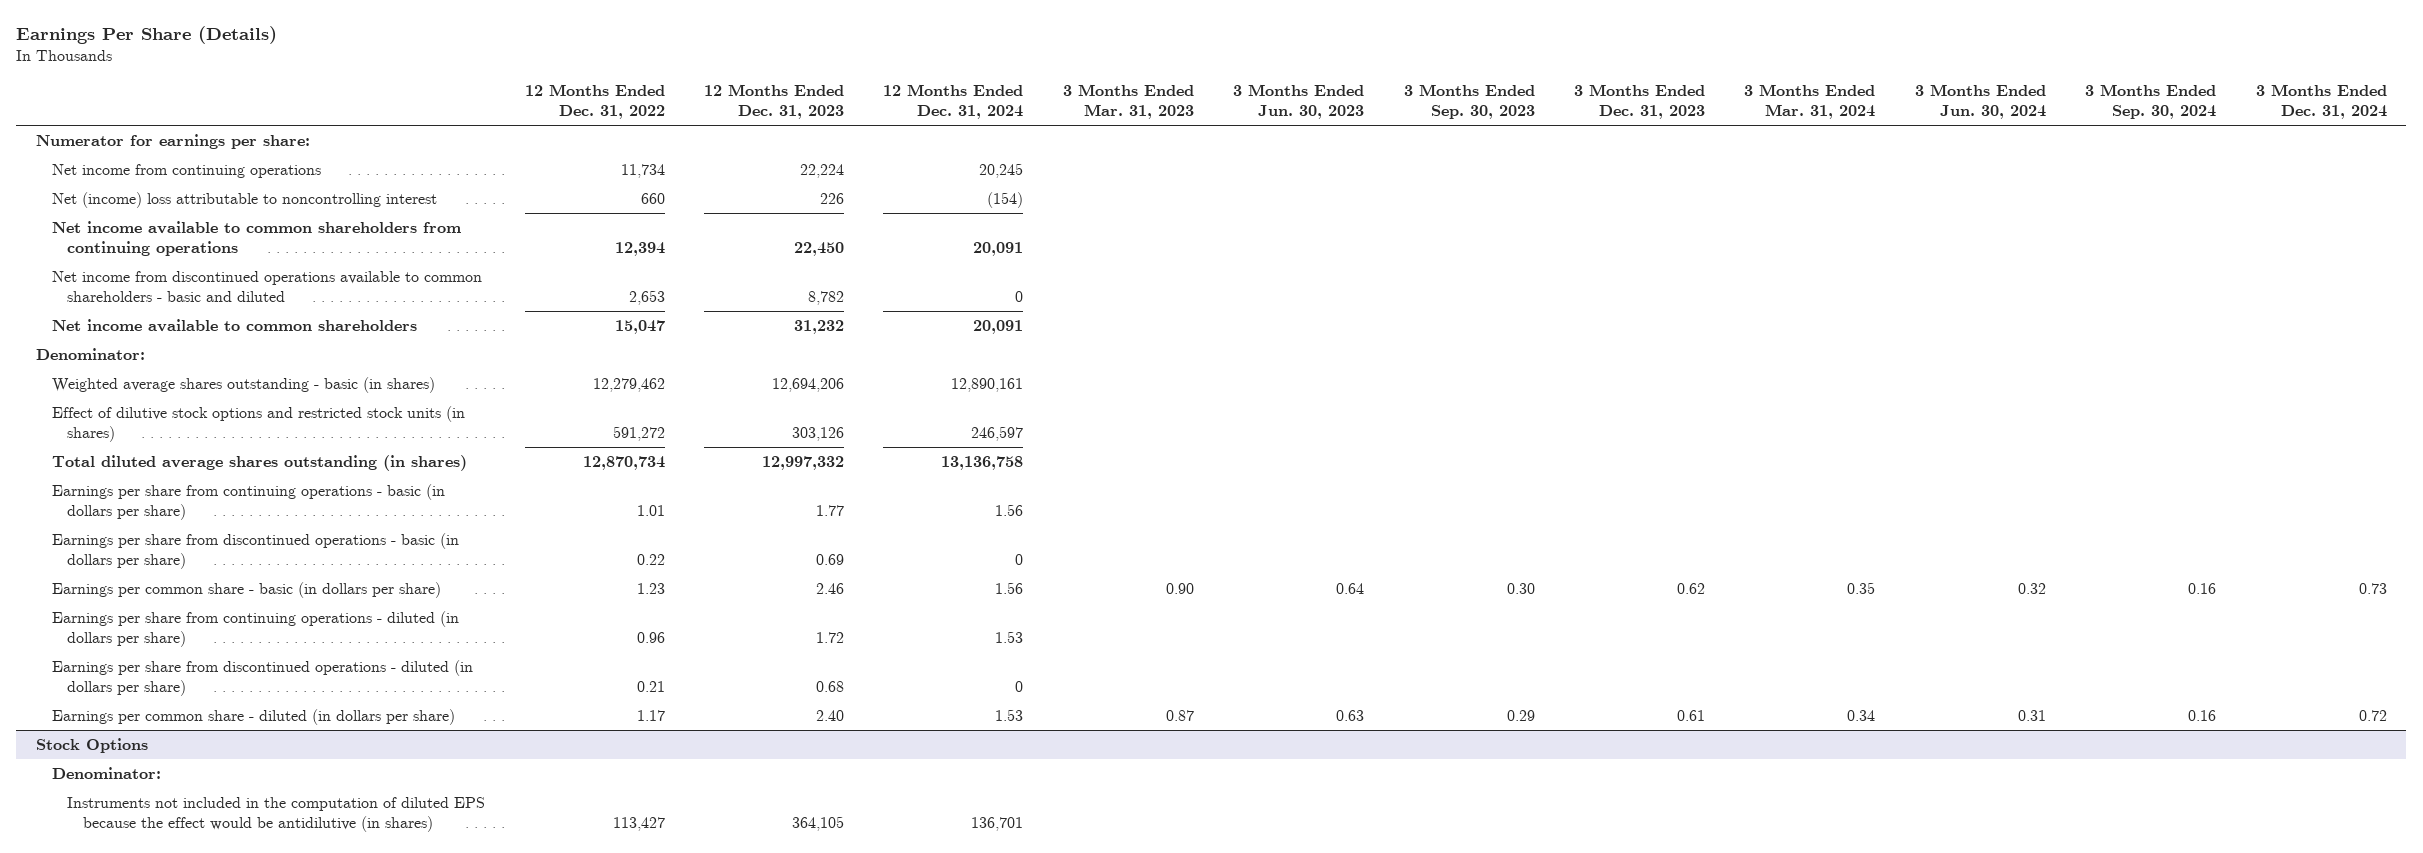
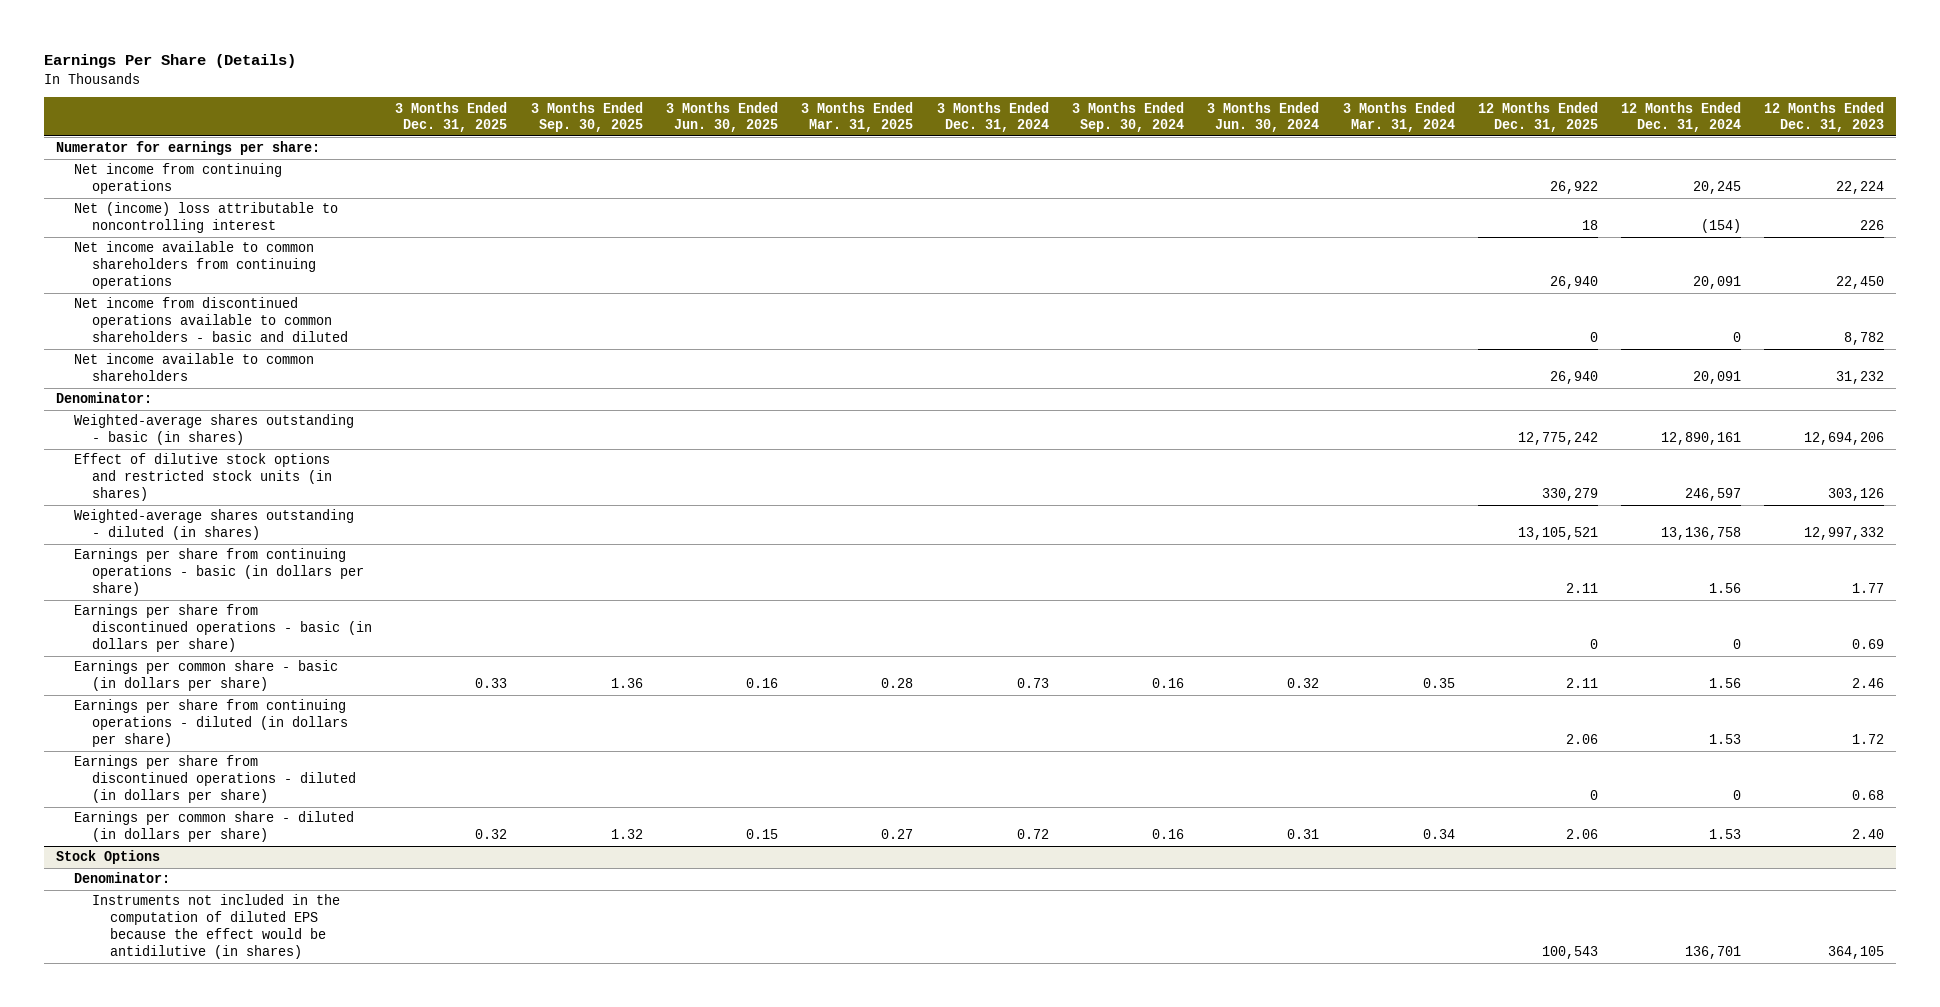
[524,84,665,119] 12 Months Ended Dec. 31, 2022 -> none
[1062,84,1194,119] 3 Months Ended Mar. 31, 2023 -> none
[1233,84,1365,119] 3 Months Ended Jun. 30, 2023 -> none
[1403,84,1535,119] 3 Months Ended Sep. 30, 2023 -> none
[1574,84,1706,119] 3 Months Ended Dec. 31, 2023 -> none
none -> [395,101,508,133] 3 Months Ended Dec. 31, 2025
none -> [530,101,643,133] 3 Months Ended Sep. 30, 2025
none -> [665,101,778,133] 3 Months Ended Jun. 30, 2025
none -> [801,101,914,133] 3 Months Ended Mar. 31, 2025
none -> [1477,101,1598,133] 12 Months Ended Dec. 31, 2025
[51,376,435,393] Weighted average shares outstanding - basic (in shares) -> [73,414,354,446] Weighted-average shares outstanding - basic (in shares)
[51,454,467,471] Total diluted average shares outstanding (in shares) -> [73,509,354,541] Weighted-average shares outstanding - diluted (in shares)

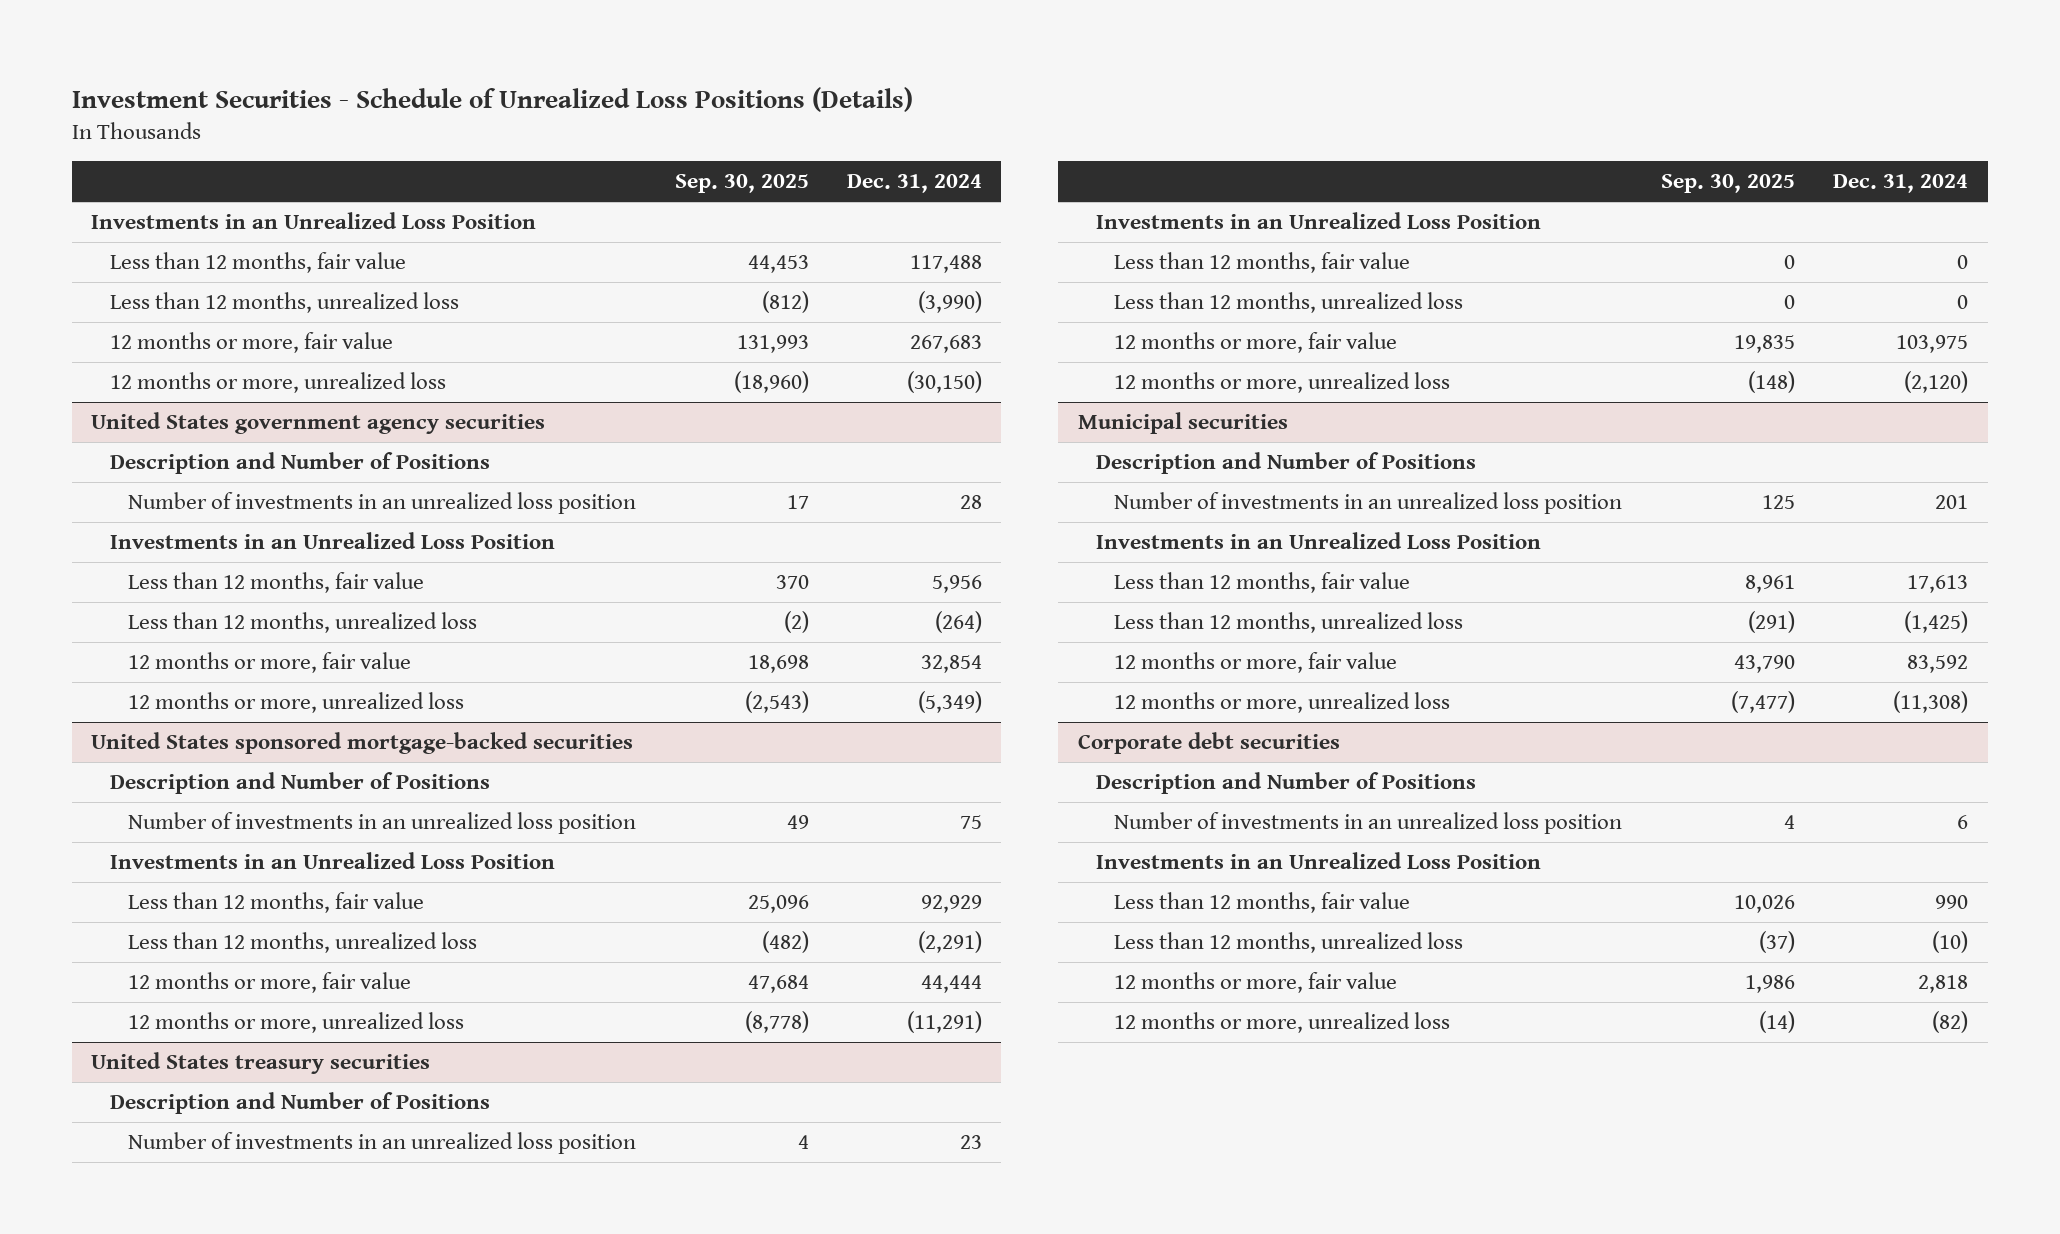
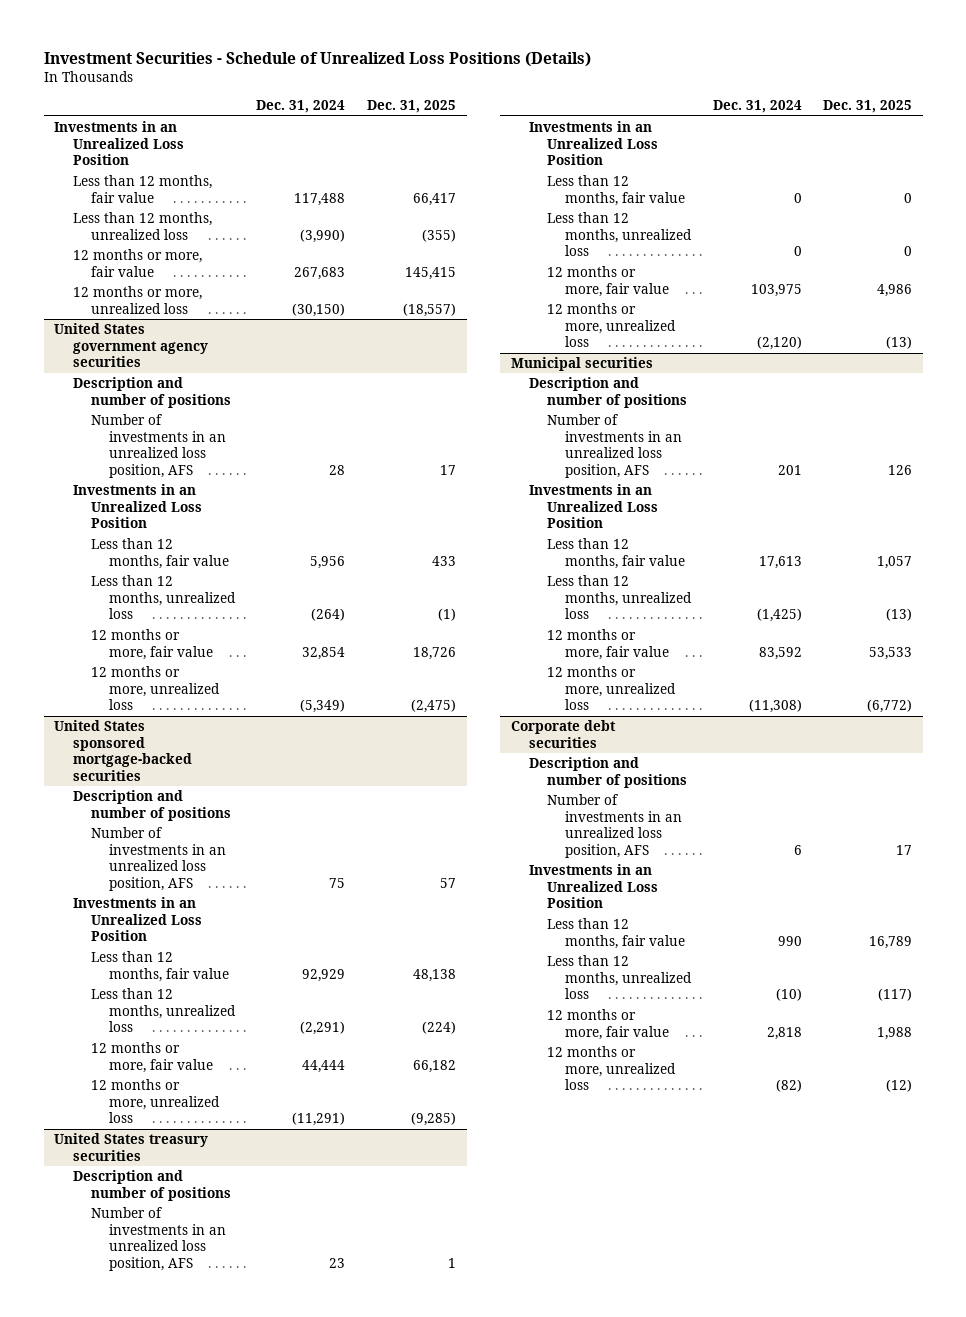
[674,174,809,194] Sep. 30, 2025 -> none
none -> [366,100,456,114] Dec. 31, 2025
[109,452,490,475] Description and Number of Positions -> [72,376,231,408] Description and number of positions
[128,492,637,515] Number of investments in an unrealized loss position -> [90,413,226,479] Number of investments in an unrealized loss position, AFS
[109,772,490,795] Description and Number of Positions -> [72,789,231,821] Description and number of positions
[128,812,637,835] Number of investments in an unrealized loss position -> [90,826,226,892] Number of investments in an unrealized loss position, AFS
[109,1092,490,1115] Description and Number of Positions -> [72,1169,231,1201] Description and number of positions
[128,1132,637,1155] Number of investments in an unrealized loss position -> [90,1206,226,1272] Number of investments in an unrealized loss position, AFS
[1096,452,1477,475] Description and Number of Positions -> [528,376,687,408] Description and number of positions
[1114,492,1623,515] Number of investments in an unrealized loss position -> [546,413,683,479] Number of investments in an unrealized loss position, AFS
[1096,772,1477,795] Description and Number of Positions -> [528,756,687,788] Description and number of positions
[1114,812,1623,835] Number of investments in an unrealized loss position -> [546,793,683,859] Number of investments in an unrealized loss position, AFS

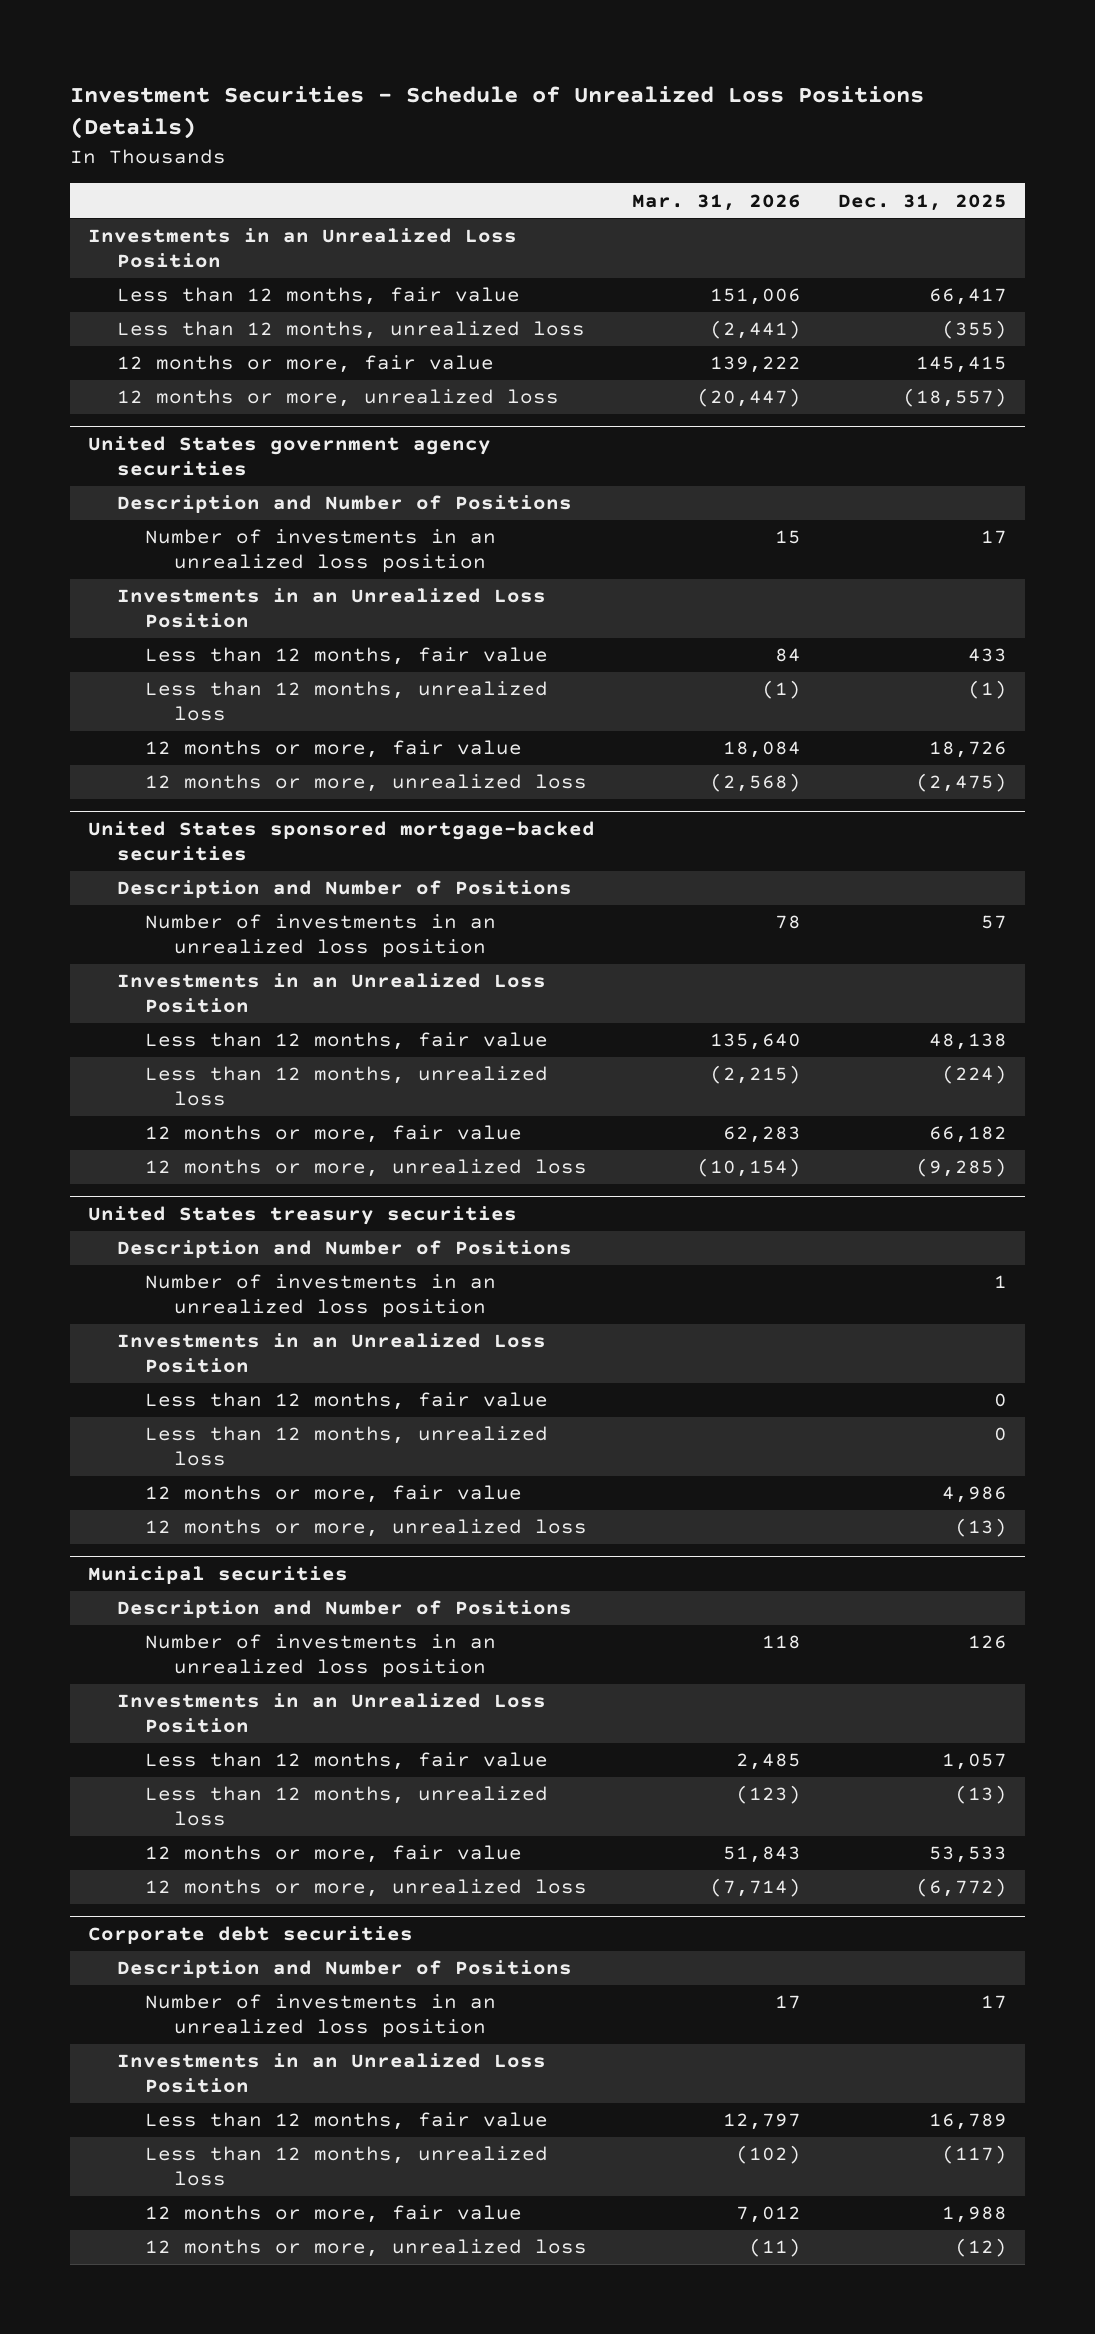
[256,100,346,114] Dec. 31, 2024 -> none
none -> [631,193,801,211] Mar. 31, 2026
[72,376,231,408] Description and number of positions -> [116,495,572,514] Description and Number of Positions
[90,413,226,479] Number of investments in an unrealized loss position, AFS -> [145,529,497,574] Number of investments in an unrealized loss position
[72,789,231,821] Description and number of positions -> [116,880,572,899] Description and Number of Positions
[90,826,226,892] Number of investments in an unrealized loss position, AFS -> [145,914,497,959] Number of investments in an unrealized loss position
[72,1169,231,1201] Description and number of positions -> [116,1240,572,1259] Description and Number of Positions
[90,1206,226,1272] Number of investments in an unrealized loss position, AFS -> [145,1274,497,1319] Number of investments in an unrealized loss position
[528,376,687,408] Description and number of positions -> [116,1600,572,1619] Description and Number of Positions
[546,413,683,479] Number of investments in an unrealized loss position, AFS -> [145,1634,497,1679] Number of investments in an unrealized loss position
[528,756,687,788] Description and number of positions -> [116,1960,572,1979] Description and Number of Positions
[546,793,683,859] Number of investments in an unrealized loss position, AFS -> [145,1994,497,2039] Number of investments in an unrealized loss position

